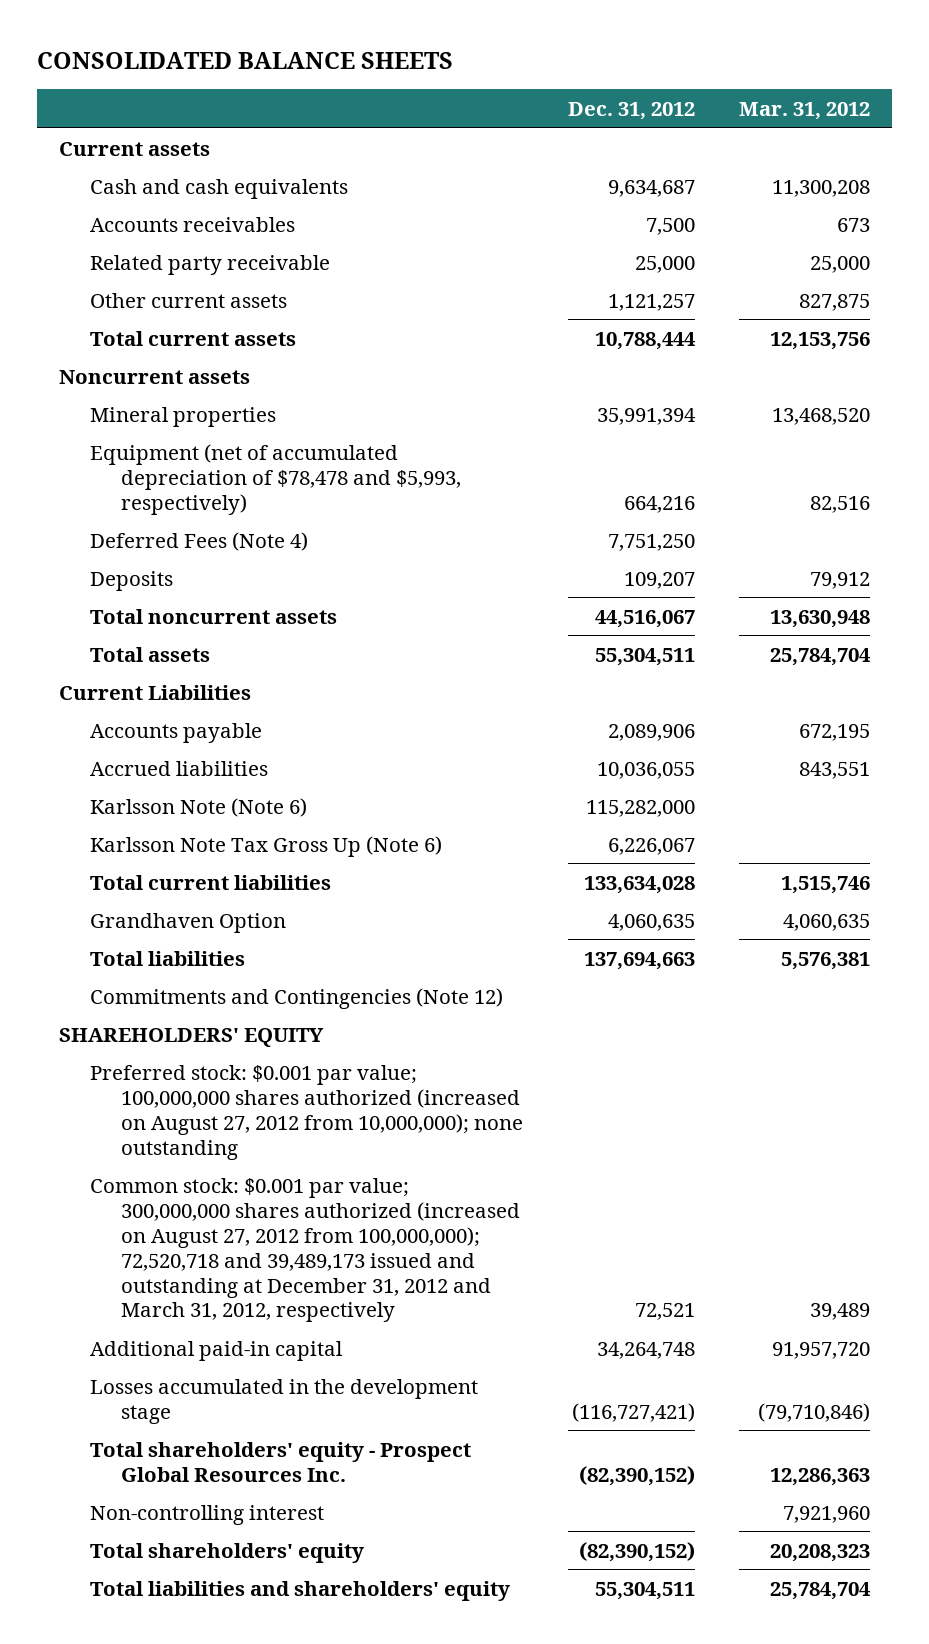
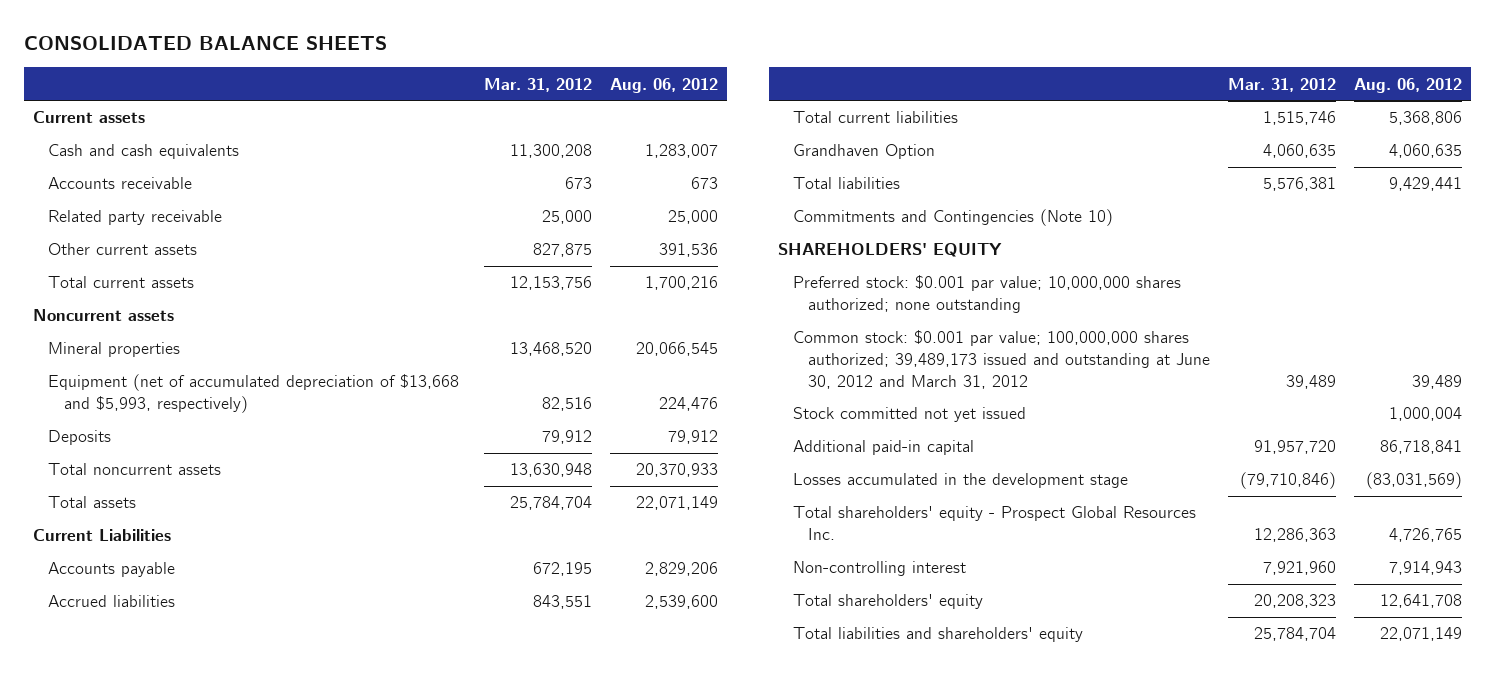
[567,102,695,121] Dec. 31, 2012 -> none
none -> [609,77,718,93] Aug. 06, 2012
[89,216,295,232] Accounts receivables -> [48,177,193,190] Accounts receivable
[89,531,308,551] Deferred Fees (Note 4) -> none
[89,443,461,515] Equipment (net of accumulated depreciation of $78,478 and $5,993, respectively) -> [48,374,460,413] Equipment (net of accumulated depreciation of $13,668 and $5,993, respectively)
[89,797,307,817] Karlsson Note (Note 6) -> none
[89,835,442,857] Karlsson Note Tax Gross Up (Note 6) -> none
[89,987,503,1009] Commitments and Contingencies (Note 12) -> [793,209,1114,227] Commitments and Contingencies (Note 10)
[89,1064,523,1160] Preferred stock: $0.001 par value; 100,000,000 shares authorized (increased on August 27, 2012 from 10,000,000); none outstanding -> [793,275,1182,313] Preferred stock: $0.001 par value; 10,000,000 shares authorized; none outstanding
[89,1177,520,1323] Common stock: $0.001 par value; 300,000,000 shares authorized (increased on August 27, 2012 from 100,000,000); 72,520,718 and 39,489,173 issued and outstanding at December 31, 2012 and March 31, 2012, respectively -> [793,330,1211,389] Common stock: $0.001 par value; 100,000,000 shares authorized; 39,489,173 issued and outstanding at June 30, 2012 and March 31, 2012
none -> [793,407,1027,423] Stock committed not yet issued

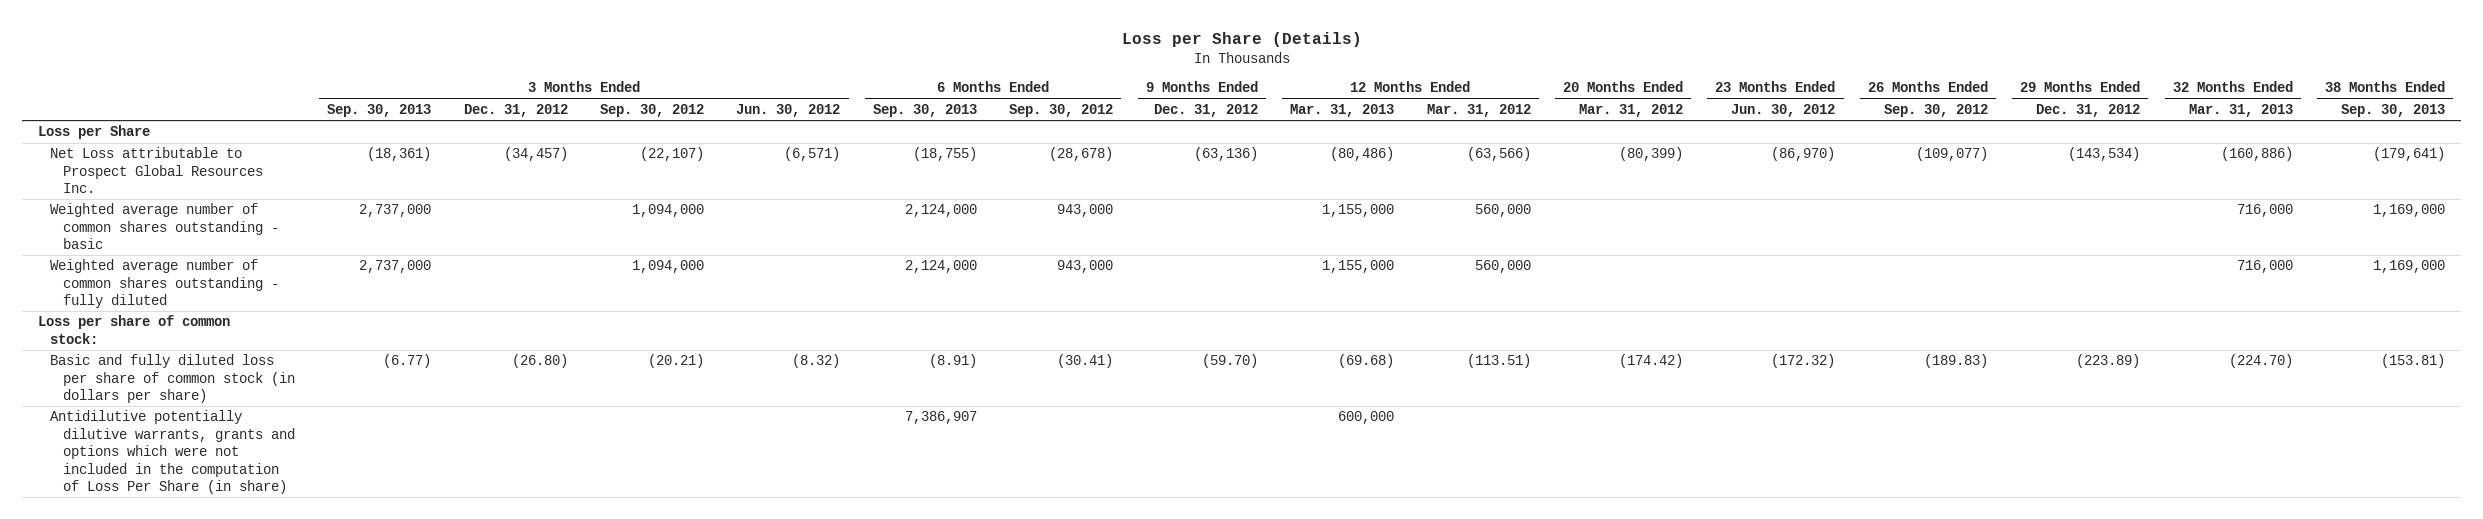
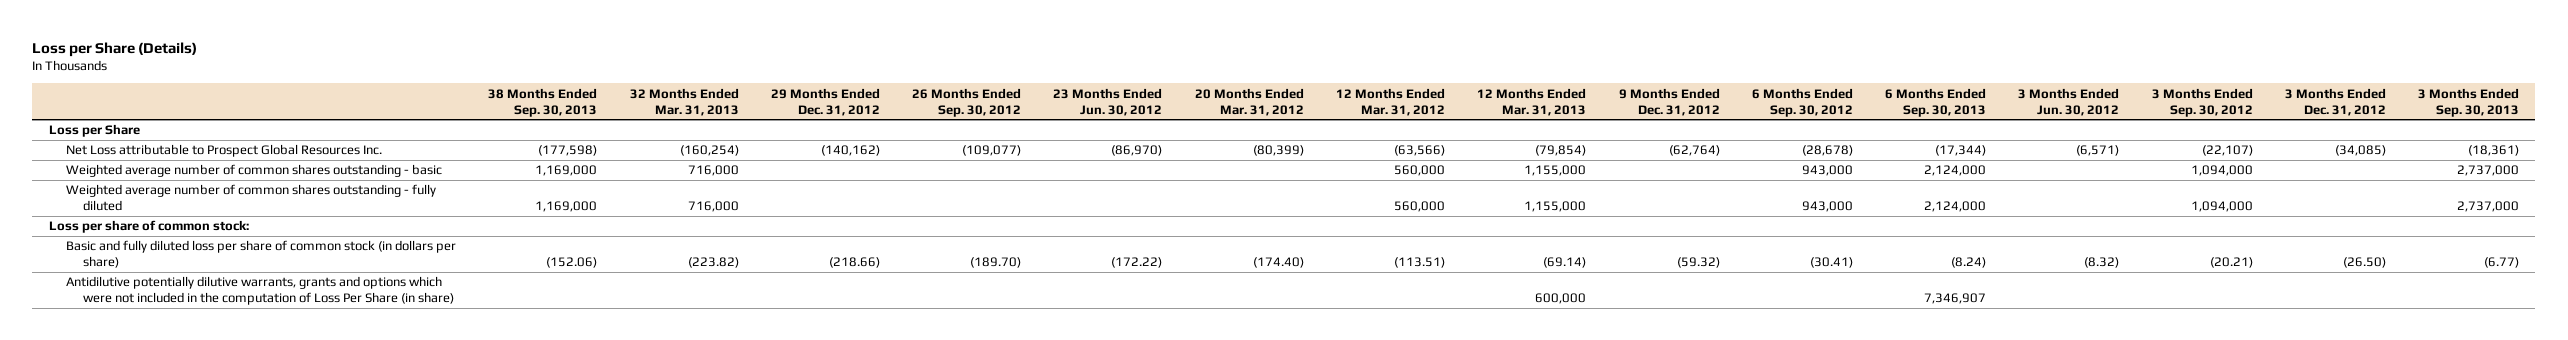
[503,147,568,162] (34,457) -> [2334,145,2386,157] (34,085)
[912,147,977,162] (18,755) -> [1935,145,1987,157] (17,344)
[1193,147,1258,162] (63,136) -> [1668,145,1720,157] (62,764)
[1330,147,1395,162] (80,486) -> [1535,145,1587,157] (79,854)
[2068,147,2141,162] (143,534) -> [820,145,880,157] (140,162)
[2220,147,2293,162] (160,886) -> [679,145,739,157] (160,254)
[2373,147,2446,162] (179,641) -> [538,145,598,157] (177,598)
[511,354,568,369] (26.80) -> [2342,257,2386,269] (26.50)
[928,354,977,369] (8.91) -> [1951,257,1987,269] (8.24)
[1201,354,1258,369] (59.70) -> [1676,257,1720,269] (59.32)
[1338,354,1395,369] (69.68) -> [1543,257,1587,269] (69.14)
[1619,354,1684,369] (174.42) -> [1252,257,1304,269] (174.40)
[1771,354,1836,369] (172.32) -> [1111,257,1163,269] (172.22)
[1923,354,1988,369] (189.83) -> [970,257,1022,269] (189.70)
[2076,354,2141,369] (223.89) -> [828,257,880,269] (218.66)
[2228,354,2293,369] (224.70) -> [687,257,739,269] (223.82)
[2381,354,2446,369] (153.81) -> [546,257,598,269] (152.06)
[904,411,977,425] 7,386,907 -> [1924,293,1987,305] 7,346,907

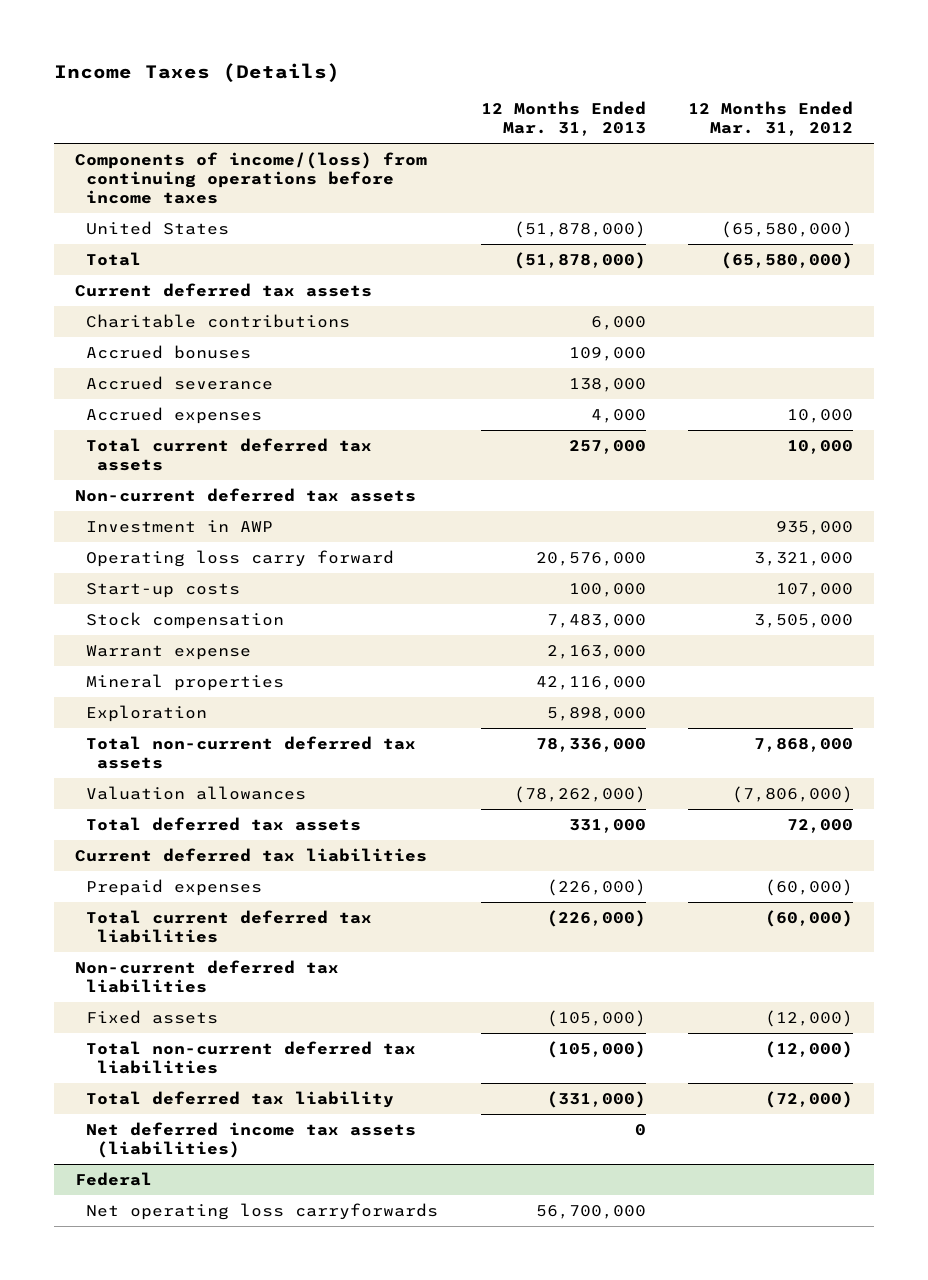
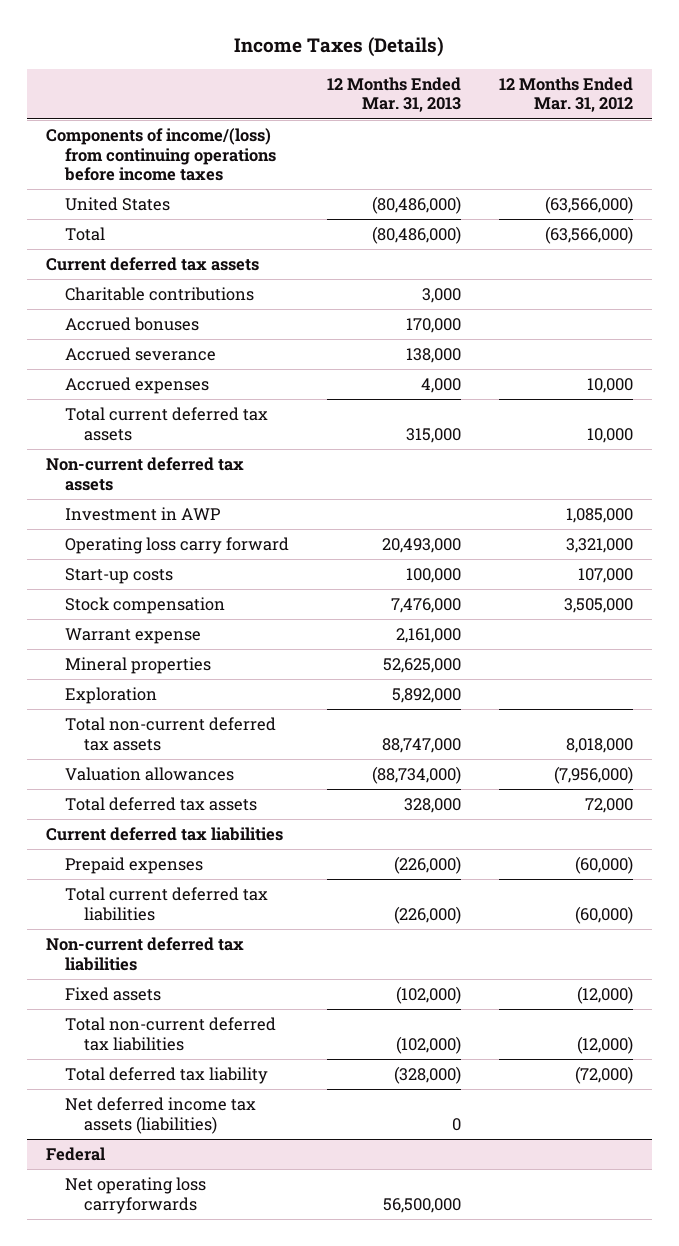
[513,220,646,238] (51,878,000) -> [371,196,461,215] (80,486,000)
[721,220,854,238] (65,580,000) -> [544,196,633,215] (63,566,000)
[513,251,646,269] (51,878,000) -> [371,226,461,245] (80,486,000)
[721,251,854,269] (65,580,000) -> [544,226,633,245] (63,566,000)
[590,315,646,330] 6,000 -> [421,288,461,304] 3,000
[568,346,646,361] 109,000 -> [405,318,461,334] 170,000
[568,439,646,454] 257,000 -> [405,427,461,443] 315,000
[776,520,854,535] 935,000 -> [565,508,633,524] 1,085,000
[535,551,646,566] 20,576,000 -> [381,538,461,554] 20,493,000
[546,613,646,628] 7,483,000 -> [390,598,461,614] 7,476,000
[546,644,646,659] 2,163,000 -> [395,628,461,644] 2,161,000
[535,675,646,690] 42,116,000 -> [382,658,461,674] 52,625,000
[546,706,646,721] 5,898,000 -> [391,688,461,704] 5,892,000
[535,737,646,752] 78,336,000 -> [381,737,461,753] 88,747,000
[754,737,854,752] 7,868,000 -> [565,737,633,753] 8,018,000
[513,785,646,803] (78,262,000) -> [371,766,461,785] (88,734,000)
[732,785,854,803] (7,806,000) -> [553,766,633,785] (7,956,000)
[568,818,646,833] 331,000 -> [403,798,461,814] 328,000
[546,1009,646,1027] (105,000) -> [395,986,461,1005] (102,000)
[546,1040,646,1058] (105,000) -> [395,1035,461,1054] (102,000)
[546,1090,646,1108] (331,000) -> [393,1066,461,1085] (328,000)
[535,1204,646,1219] 56,700,000 -> [382,1197,461,1213] 56,500,000

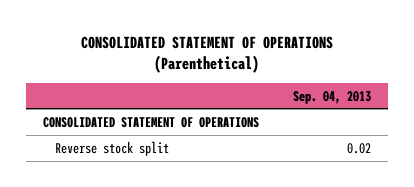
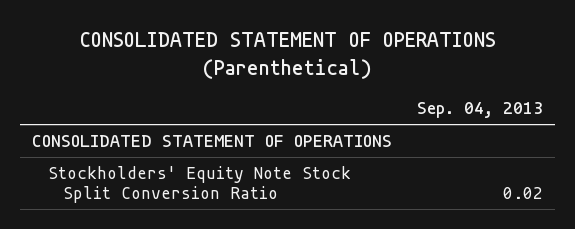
[54,140,169,156] Reverse stock split -> [47,165,351,204] Stockholders' Equity Note Stock Split Conversion Ratio

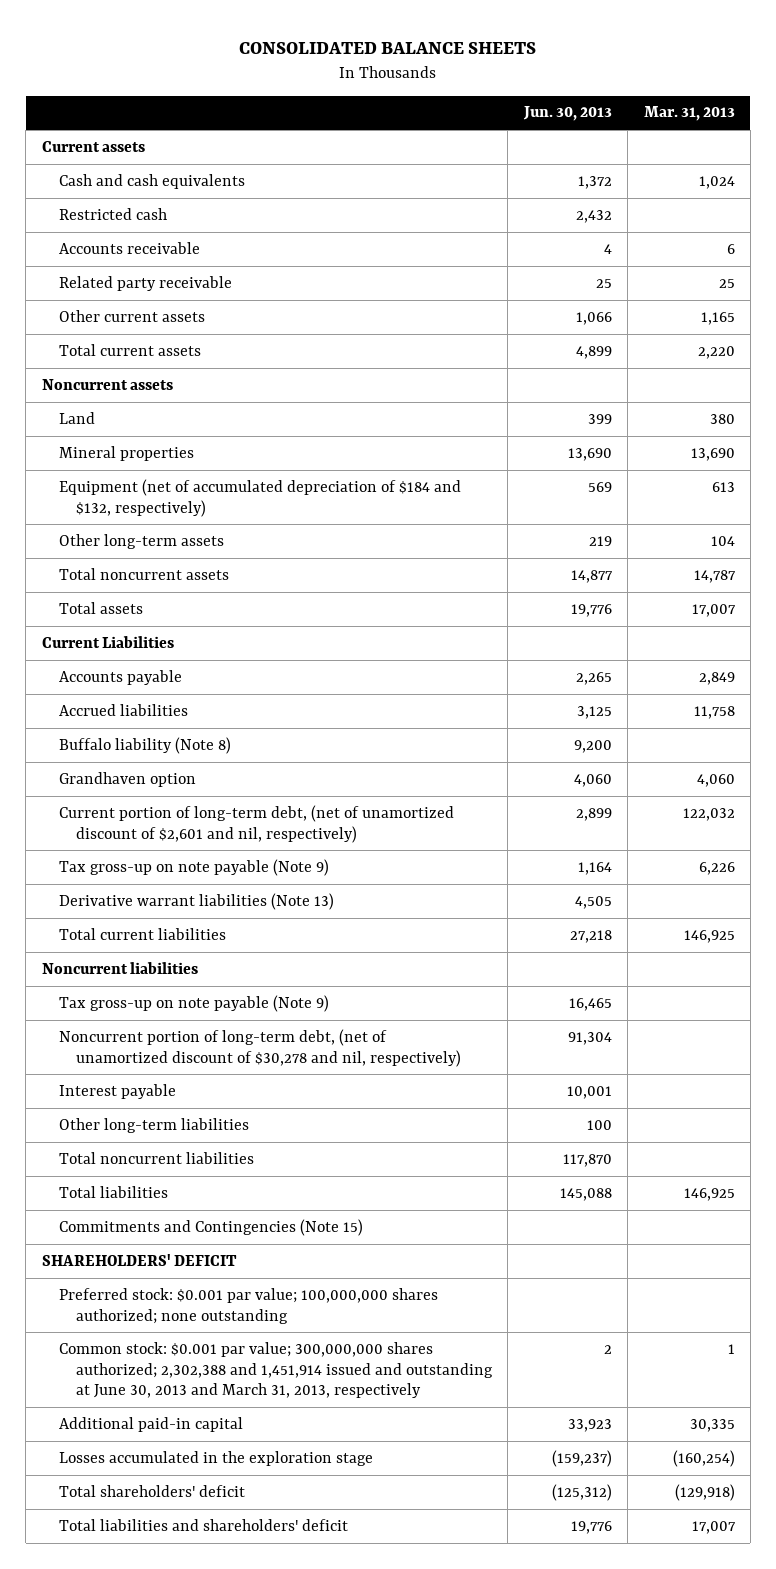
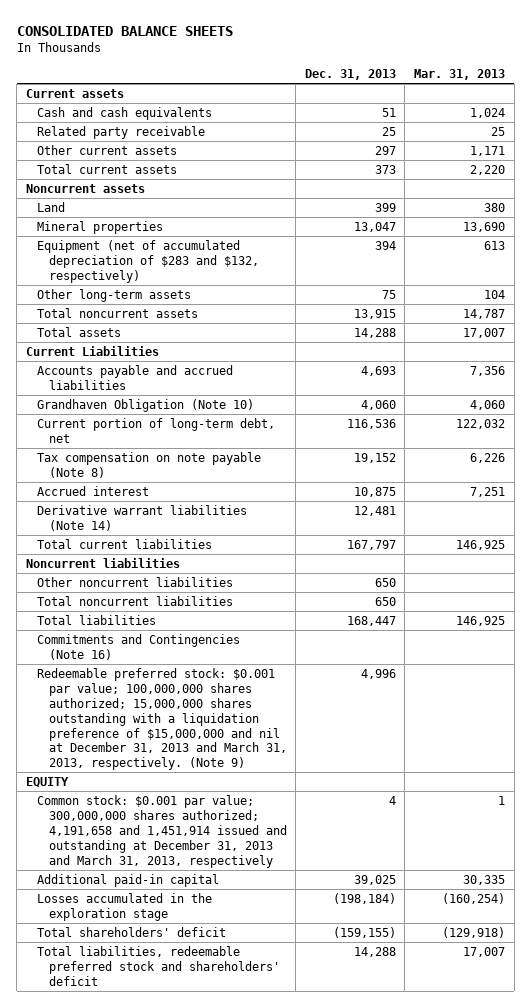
[522,106,612,122] Jun. 30, 2013 -> none
none -> [304,68,396,80] Dec. 31, 2013
[58,207,167,220] Restricted cash -> none
[58,241,200,254] Accounts receivable -> none
[700,311,735,325] 1,165 -> [469,146,505,157] 1,171
[58,478,461,517] Equipment (net of accumulated depreciation of $184 and $132, respectively) -> [37,240,259,283] Equipment (net of accumulated depreciation of $283 and $132, respectively)
[58,669,182,685] Accounts payable -> none
[58,703,188,716] Accrued liabilities -> none
[58,736,231,754] Buffalo liability (Note 8) -> none
none -> [37,365,234,390] Accounts payable and accrued liabilities
[58,771,196,787] Grandhaven option -> [37,399,255,413] Grandhaven Obligation (Note 10)
[58,804,454,843] Current portion of long-term debt, (net of unamortized discount of $2,601 and nil, respectively) -> [37,418,276,443] Current portion of long-term debt, net
[58,858,329,876] Tax gross-up on note payable (Note 9) -> [37,452,262,478] Tax compensation on note payable (Note 8)
none -> [37,486,150,497] Accrued interest
[58,892,334,910] Derivative warrant liabilities (Note 13) -> [37,505,248,531] Derivative warrant liabilities (Note 14)
[58,994,329,1012] Tax gross-up on note payable (Note 9) -> none
[58,1028,461,1067] Noncurrent portion of long-term debt, (net of unamortized discount of $30,278 and nil, respectively) -> none
[58,1083,176,1099] Interest payable -> none
[58,1117,249,1133] Other long-term liabilities -> [37,577,234,588] Other noncurrent liabilities
[58,1287,438,1324] Preferred stock: $0.001 par value; 100,000,000 shares authorized; none outstanding -> none
[58,1218,363,1236] Commitments and Contingencies (Note 15) -> [37,634,241,660] Commitments and Contingencies (Note 16)
none -> [37,668,287,771] Redeemable preferred stock: $0.001 par value; 100,000,000 shares authorized; 15,000,000 shares outstanding with a liquidation preference of $15,000,000 and nil at December 31, 2013 and March 31, 2013, respectively. (Note 9)
[41,1253,237,1266] SHAREHOLDERS' DEFICIT -> [25,777,69,788] EQUITY
[58,1341,493,1399] Common stock: $0.001 par value; 300,000,000 shares authorized; 2,302,388 and 1,451,914 issued and outstanding at June 30, 2013 and March 31, 2013, respectively -> [37,795,287,868] Common stock: $0.001 par value; 300,000,000 shares authorized; 4,191,658 and 1,451,914 issued and outstanding at December 31, 2013 and March 31, 2013, respectively
[58,1518,348,1531] Total liabilities and shareholders' deficit -> [37,946,280,986] Total liabilities, redeemable preferred stock and shareholders' deficit

